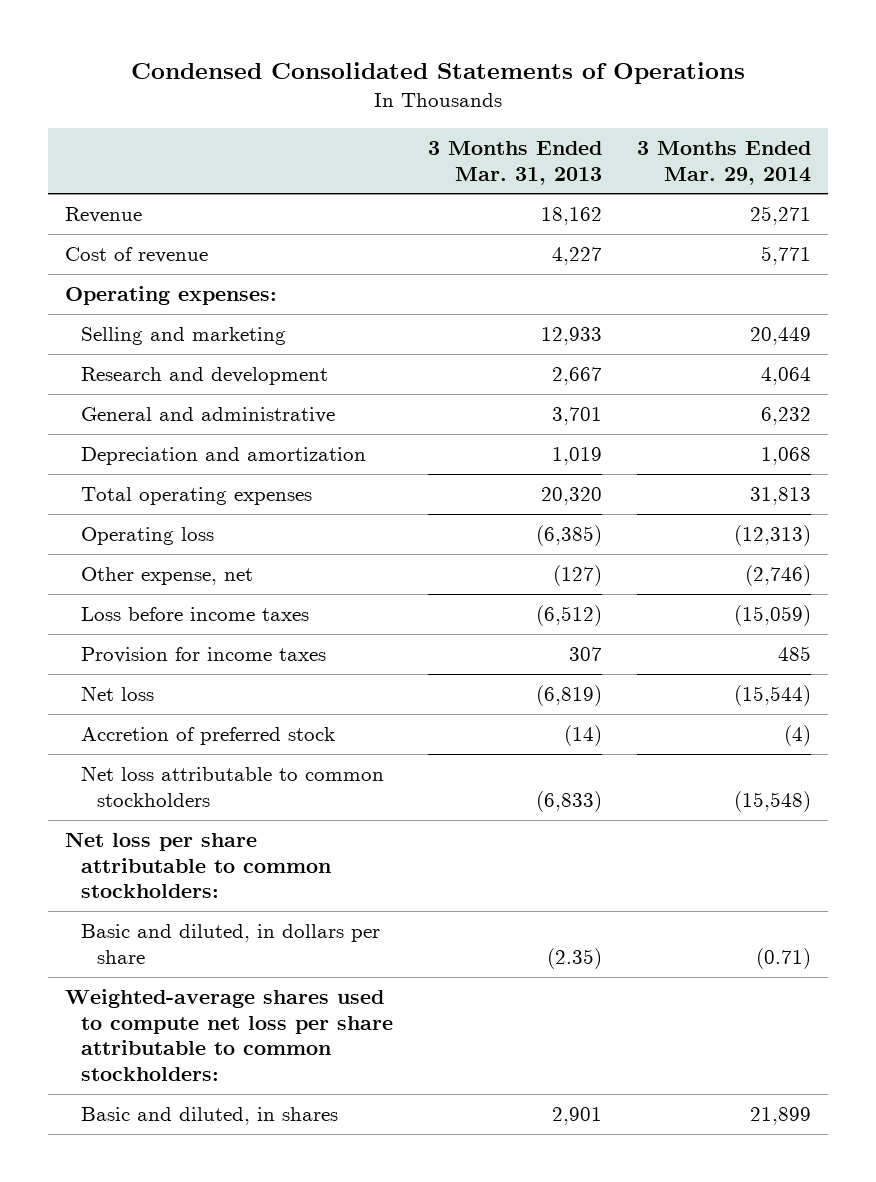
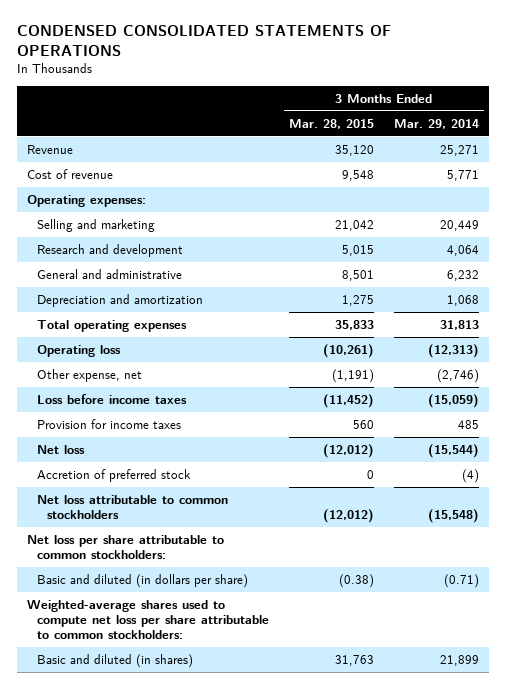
[130,62,745,85] Condensed Consolidated Statements of Operations -> [16,25,391,57] CONDENSED CONSOLIDATED STATEMENTS OF OPERATIONS
[427,140,602,185] 3 Months Ended Mar. 31, 2013 -> none
none -> [289,118,375,129] Mar. 28, 2015
[80,924,380,964] Basic and diluted, in dollars per share -> [37,573,249,588] Basic and diluted (in dollars per share)
[80,1107,338,1126] Basic and diluted, in shares -> [37,653,194,668] Basic and diluted (in shares)

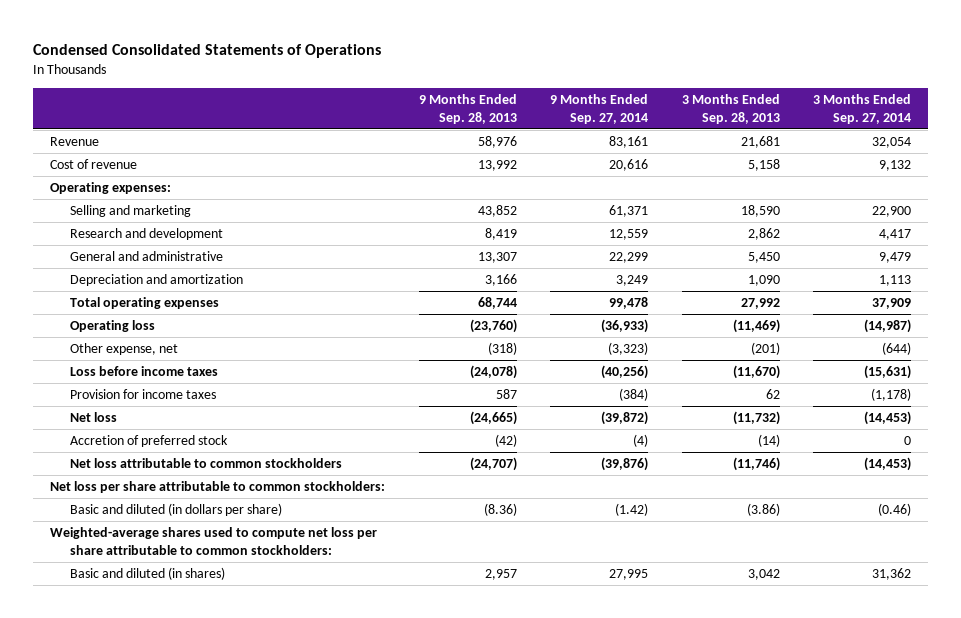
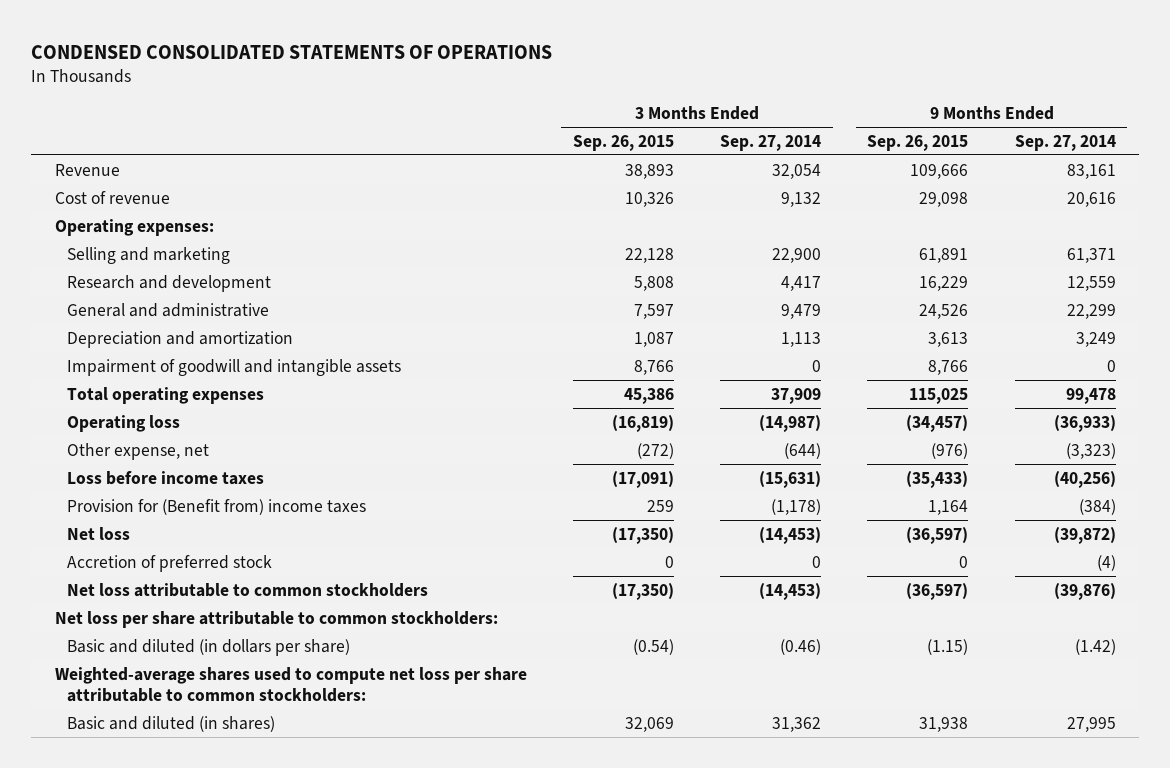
[33,44,382,59] Condensed Consolidated Statements of Operations -> [31,44,553,59] CONDENSED CONSOLIDATED STATEMENTS OF OPERATIONS
[418,93,517,124] 9 Months Ended Sep. 28, 2013 -> none
[681,93,780,124] 3 Months Ended Sep. 28, 2013 -> none
none -> [572,134,674,151] Sep. 26, 2015
none -> [867,134,969,151] Sep. 26, 2015
none -> [66,358,401,376] Impairment of goodwill and intangible assets
[70,389,217,400] Provision for income taxes -> [66,498,366,515] Provision for (Benefit from) income taxes

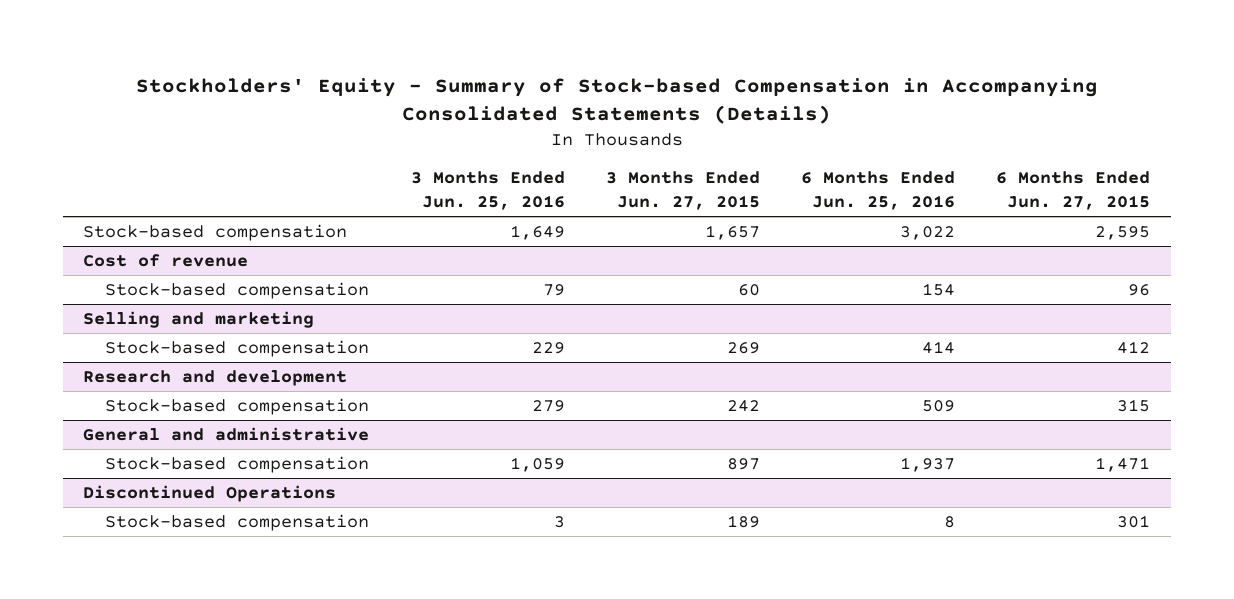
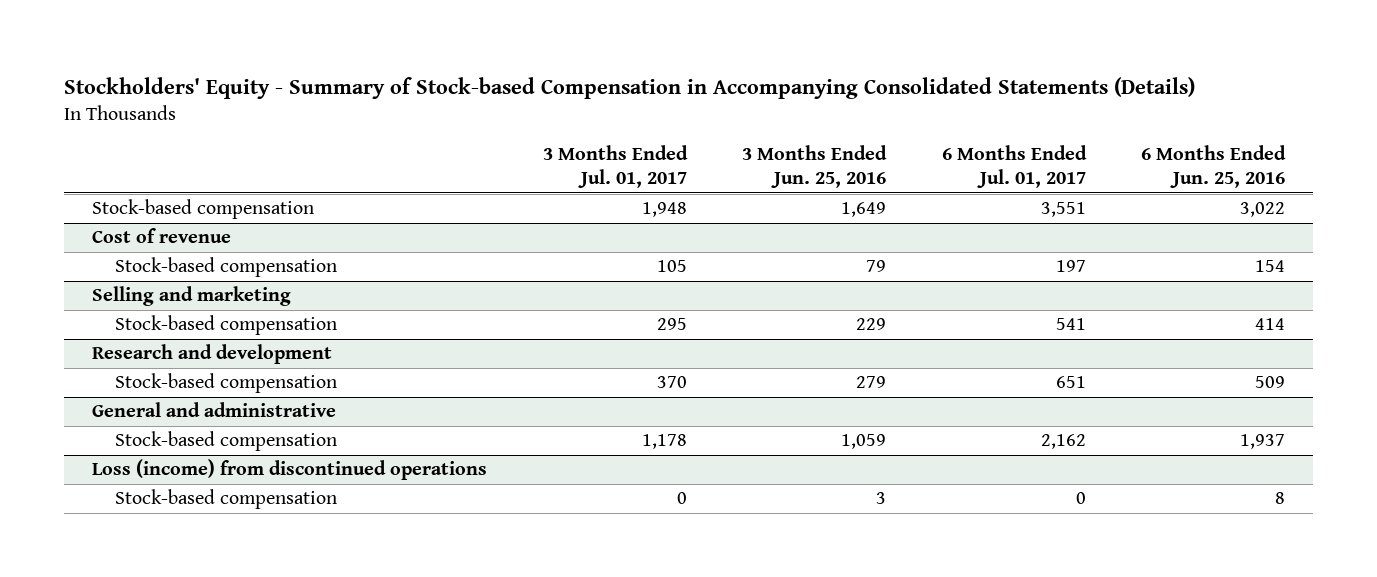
[605,171,760,211] 3 Months Ended Jun. 27, 2015 -> none
[996,171,1151,211] 6 Months Ended Jun. 27, 2015 -> none
none -> [542,145,688,188] 3 Months Ended Jul. 01, 2017
none -> [941,145,1087,188] 6 Months Ended Jul. 01, 2017
[83,484,337,502] Discontinued Operations -> [92,459,488,481] Loss (income) from discontinued operations

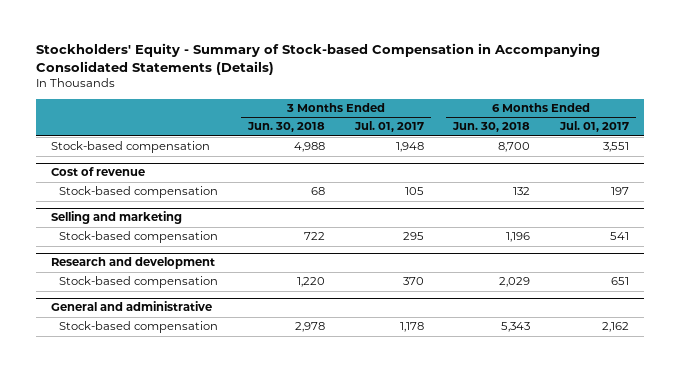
[742,145,888,188] 3 Months Ended Jun. 25, 2016 -> none
[1141,145,1287,188] 6 Months Ended Jun. 25, 2016 -> none
none -> [246,122,325,133] Jun. 30, 2018
none -> [452,122,531,133] Jun. 30, 2018
[92,459,488,481] Loss (income) from discontinued operations -> none
[115,489,338,510] Stock-based compensation -> none

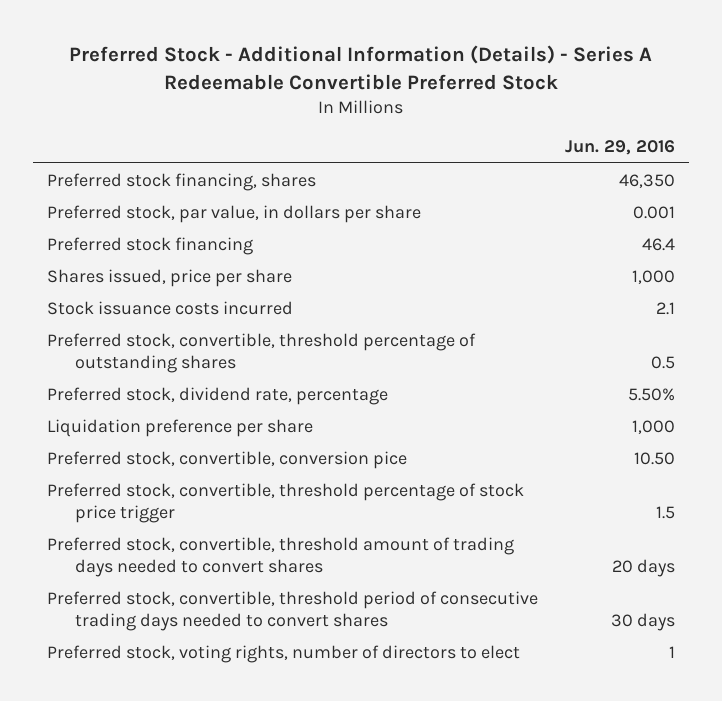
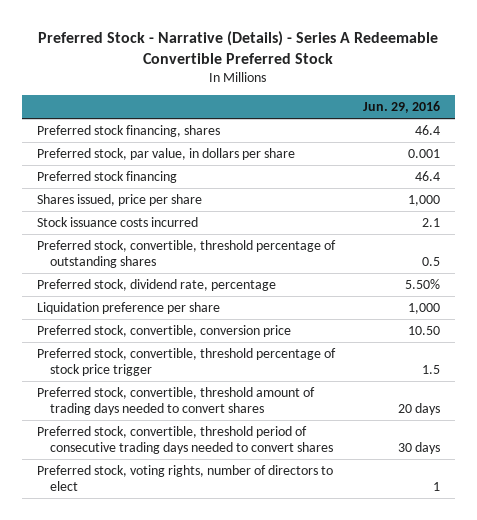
[68,45,652,90] Preferred Stock - Additional Information (Details) - Series A Redeemable Convertible Preferred Stock -> [38,31,439,64] Preferred Stock - Narrative (Details) - Series A Redeemable Convertible Preferred Stock
[619,173,676,188] 46,350 -> [415,124,441,135] 46.4
[46,450,407,469] Preferred stock, convertible, conversion pice -> [36,324,291,337] Preferred stock, convertible, conversion price

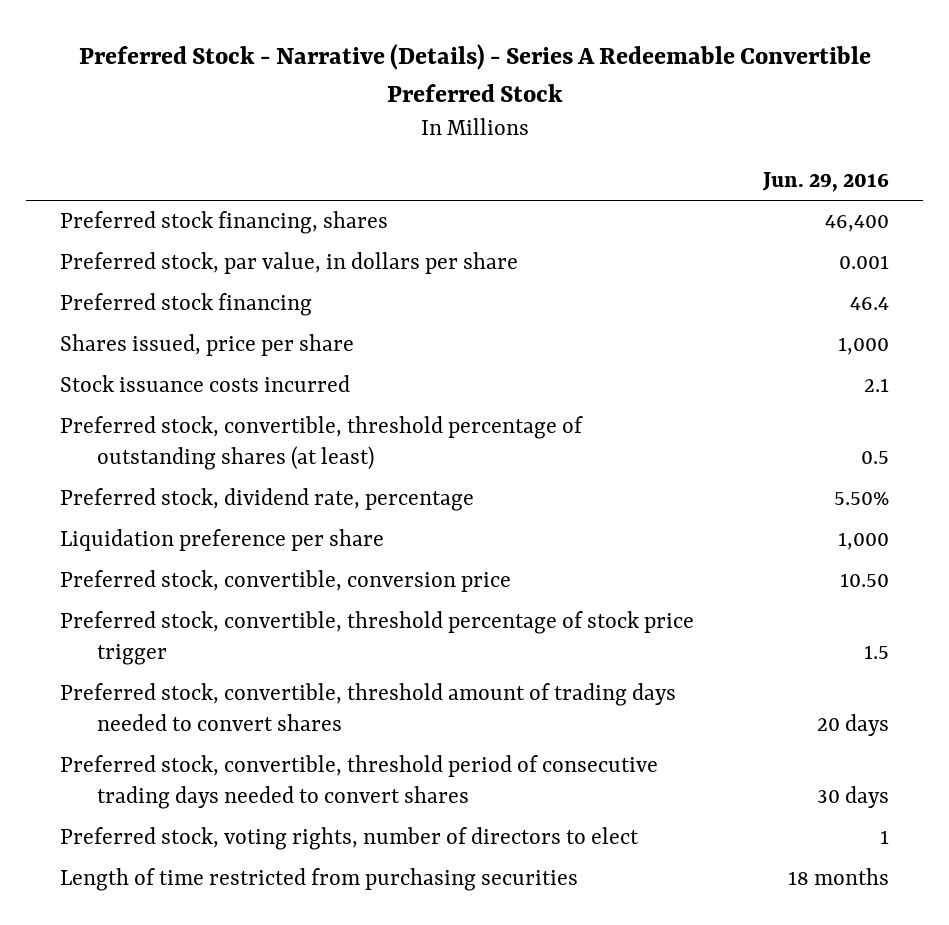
[415,124,441,135] 46.4 -> [824,215,889,233] 46,400
[36,239,336,268] Preferred stock, convertible, threshold percentage of outstanding shares -> [60,416,584,471] Preferred stock, convertible, threshold percentage of outstanding shares (at least)
none -> [60,868,579,892] Length of time restricted from purchasing securities

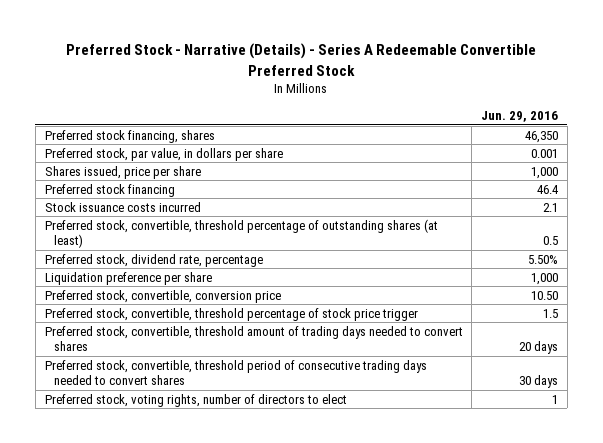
[824,215,889,233] 46,400 -> [525,130,559,143] 46,350
[60,293,313,317] Preferred stock financing -> [44,183,175,197] Preferred stock financing
[60,868,579,892] Length of time restricted from purchasing securities -> none

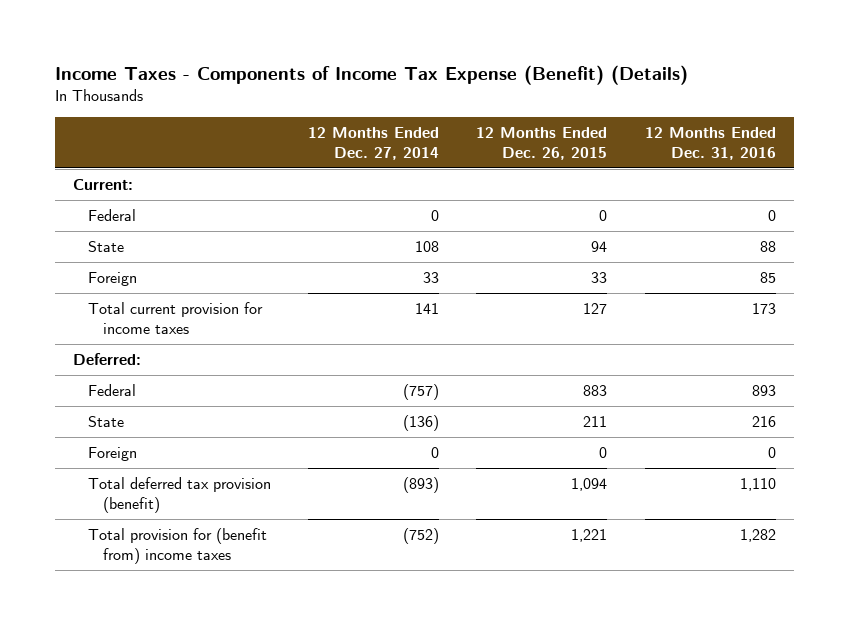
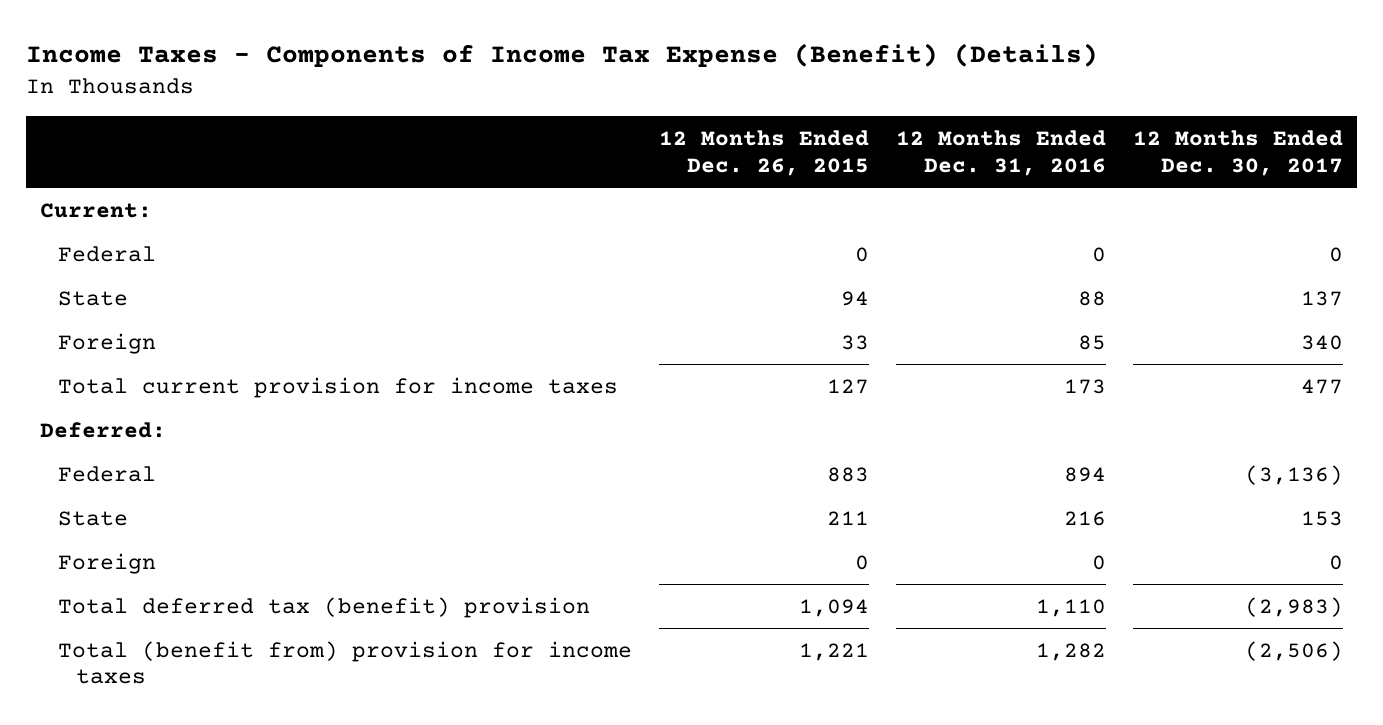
[308,127,440,160] 12 Months Ended Dec. 27, 2014 -> none
none -> [1133,130,1344,176] 12 Months Ended Dec. 30, 2017
[751,385,776,397] 893 -> [1064,466,1107,482] 894
[88,477,272,513] Total deferred tax provision (benefit) -> [58,596,591,618] Total deferred tax (benefit) provision
[88,528,268,564] Total provision for (benefit from) income taxes -> [58,640,633,685] Total (benefit from) provision for income taxes

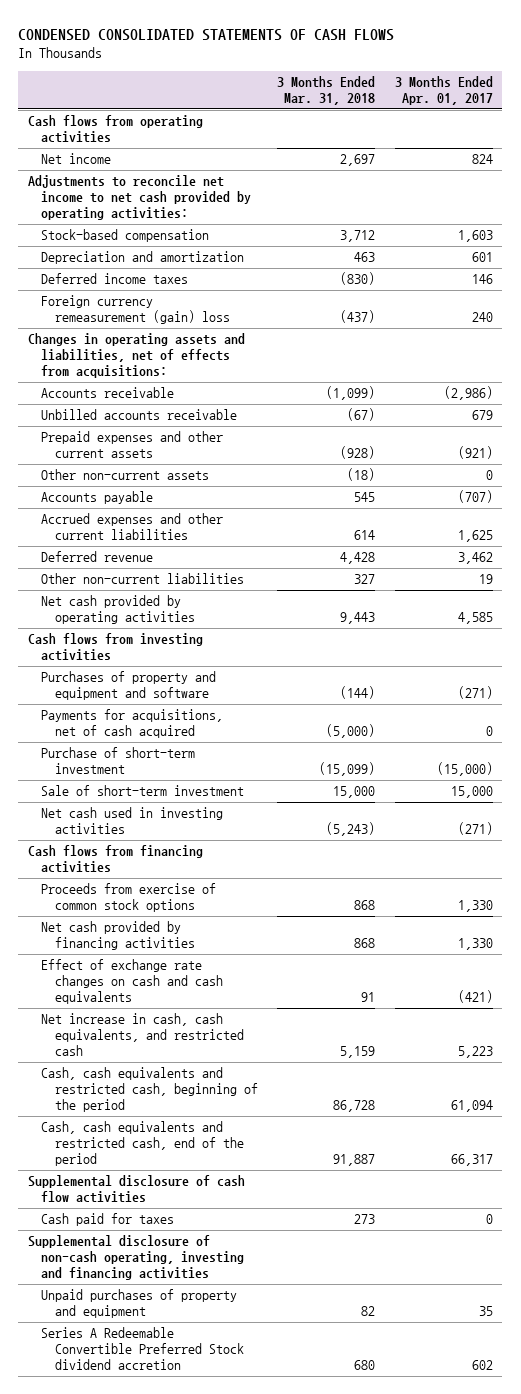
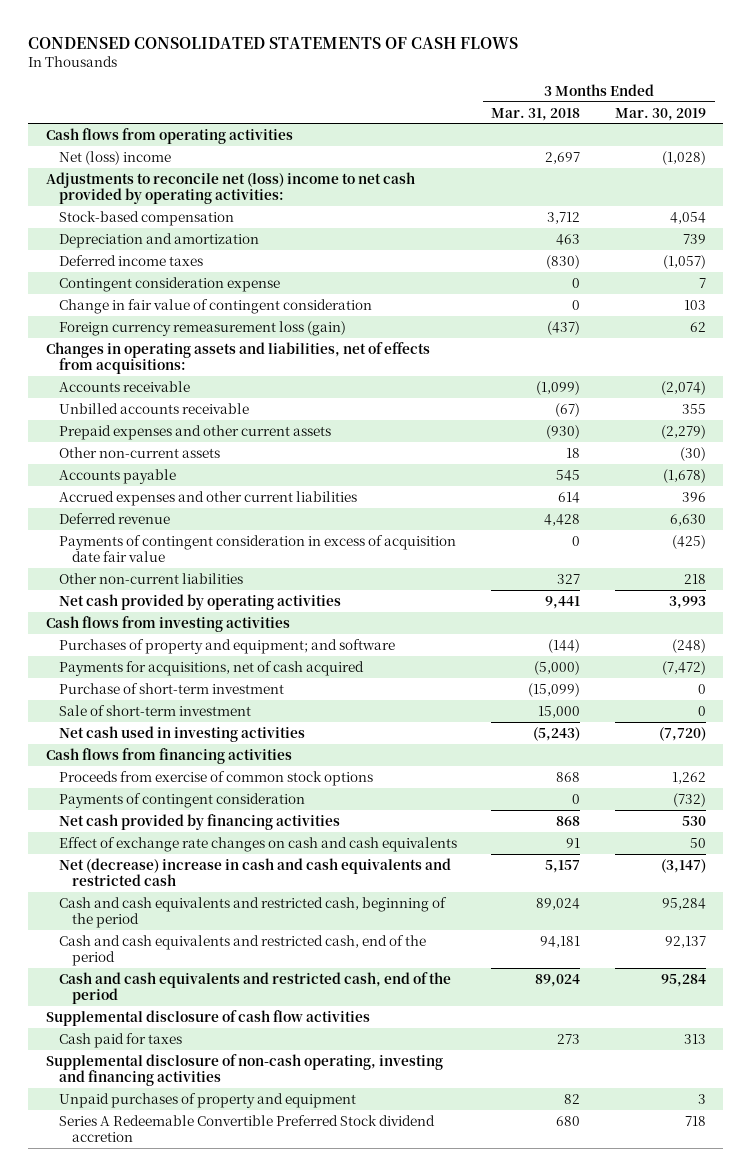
[394,75,493,106] 3 Months Ended Apr. 01, 2017 -> none
none -> [614,107,706,121] Mar. 30, 2019
[41,153,112,165] Net income -> [58,150,171,165] Net (loss) income
[27,175,252,221] Adjustments to reconcile net income to net cash provided by operating activities: -> [45,171,415,204] Adjustments to reconcile net (loss) income to net cash provided by operating activities:
none -> [58,276,280,292] Contingent consideration expense
none -> [58,298,372,314] Change in fair value of contingent consideration
[41,295,230,325] Foreign currency remeasurement (gain) loss -> [58,320,346,336] Foreign currency remeasurement loss (gain)
[340,446,376,460] (928) -> [546,424,581,439] (930)
[347,468,376,482] (18) -> [566,447,581,458] 18
none -> [58,534,456,562] Payments of contingent consideration in excess of acquisition date fair value
[340,612,376,625] 9,443 -> [545,595,581,609] 9,441
[41,671,217,701] Purchases of property and equipment and software -> [58,638,395,654] Purchases of property and equipment; and software
none -> [58,792,305,808] Payments of contingent consideration
[41,1013,244,1057] Net increase in cash, cash equivalents, and restricted cash -> [58,857,451,886] Net (decrease) increase in cash and cash equivalents and restricted cash
[340,1046,376,1059] 5,159 -> [545,859,581,873] 5,157
[41,1067,258,1113] Cash, cash equivalents and restricted cash, beginning of the period -> [58,896,447,928] Cash and cash equivalents and restricted cash, beginning of the period
[333,1100,376,1113] 86,728 -> [536,897,581,910] 89,024
[41,1121,244,1167] Cash, cash equivalents and restricted cash, end of the period -> [58,934,426,966] Cash and cash equivalents and restricted cash, end of the period
[333,1154,376,1167] 91,887 -> [540,935,581,948] 94,181
none -> [58,971,451,1004] Cash and cash equivalents and restricted cash, end of the period

